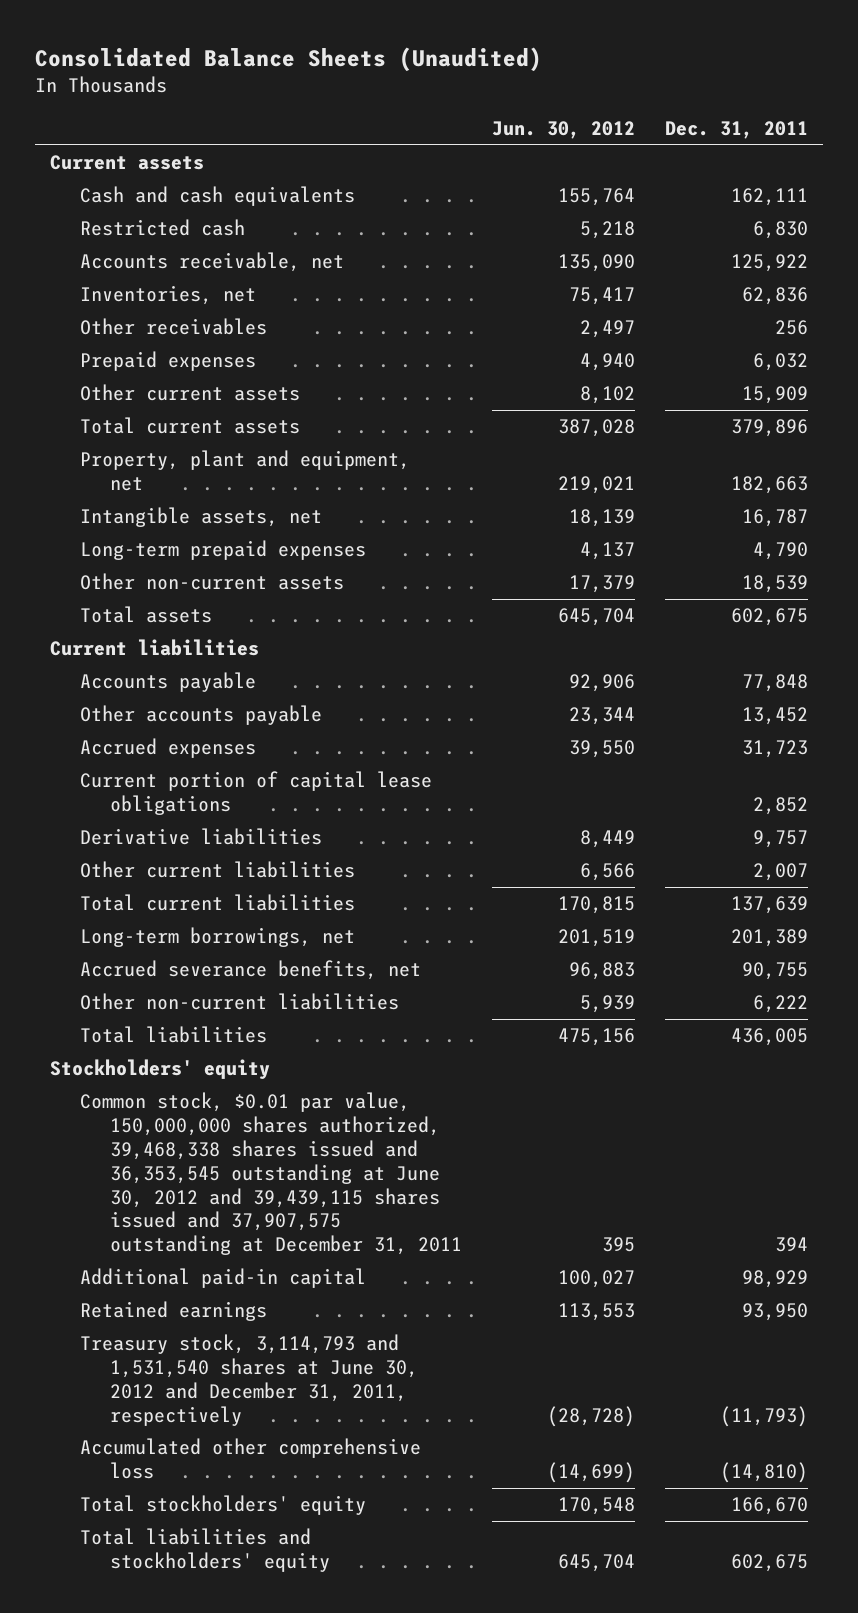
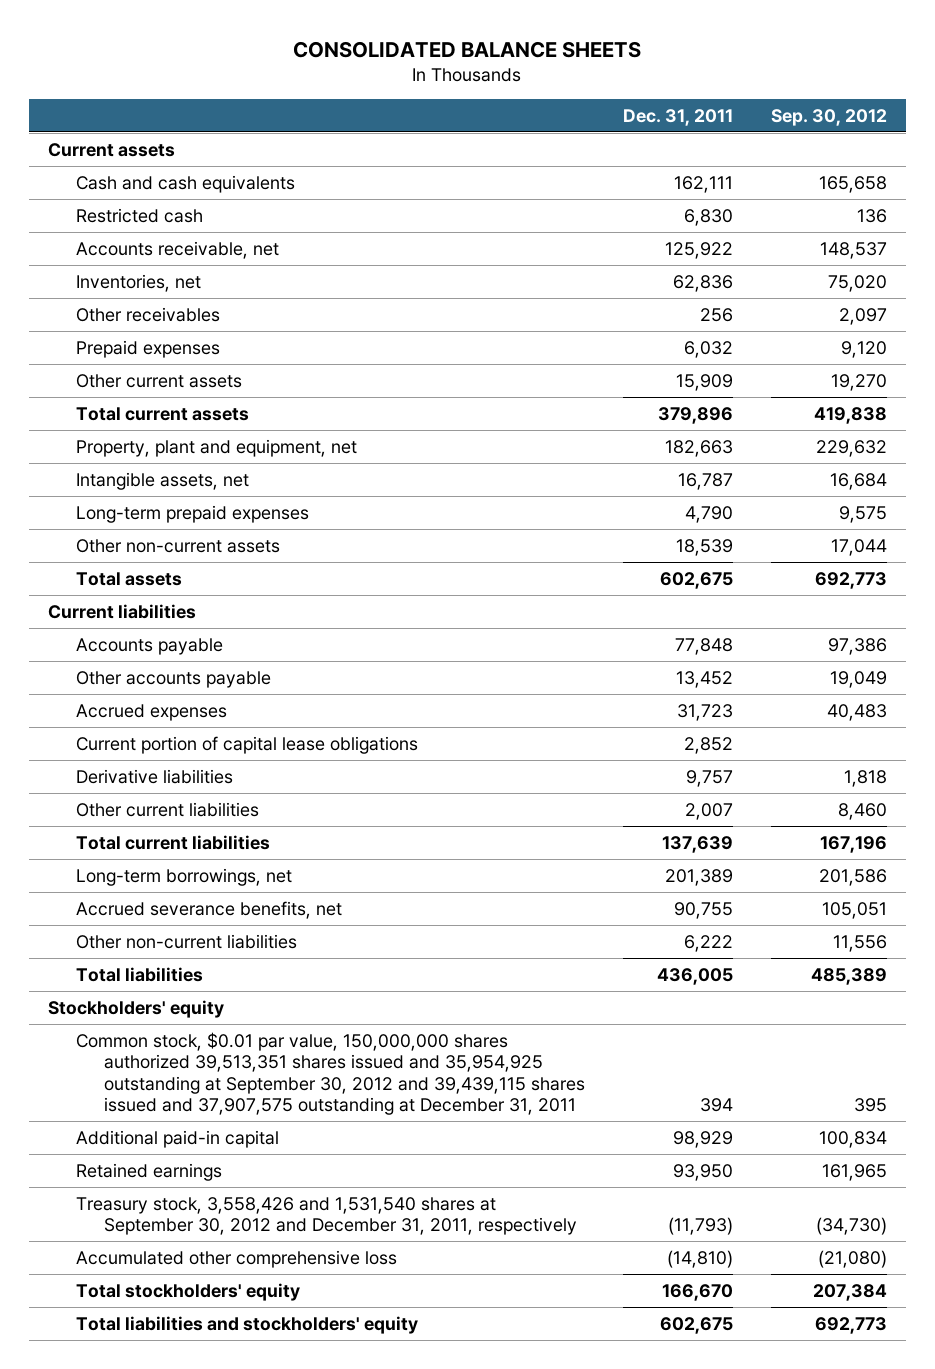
[35,46,543,72] Consolidated Balance Sheets (Unaudited) -> [293,40,642,58] CONSOLIDATED BALANCE SHEETS
[491,121,635,140] Jun. 30, 2012 -> none
none -> [771,108,888,126] Sep. 30, 2012
[80,1092,462,1256] Common stock, $0.01 par value, 150,000,000 shares authorized, 39,468,338 shares issued and 36,353,545 outstanding at June 30, 2012 and 39,439,115 shares issued and 37,907,575 outstanding at December 31, 2011 -> [76,1031,586,1116] Common stock, $0.01 par value, 150,000,000 shares authorized 39,513,351 shares issued and 35,954,925 outstanding at September 30, 2012 and 39,439,115 shares issued and 37,907,575 outstanding at December 31, 2011
[80,1334,418,1426] Treasury stock, 3,114,793 and 1,531,540 shares at June 30, 2012 and December 31, 2011, respectively -> [76,1196,578,1236] Treasury stock, 3,558,426 and 1,531,540 shares at September 30, 2012 and December 31, 2011, respectively

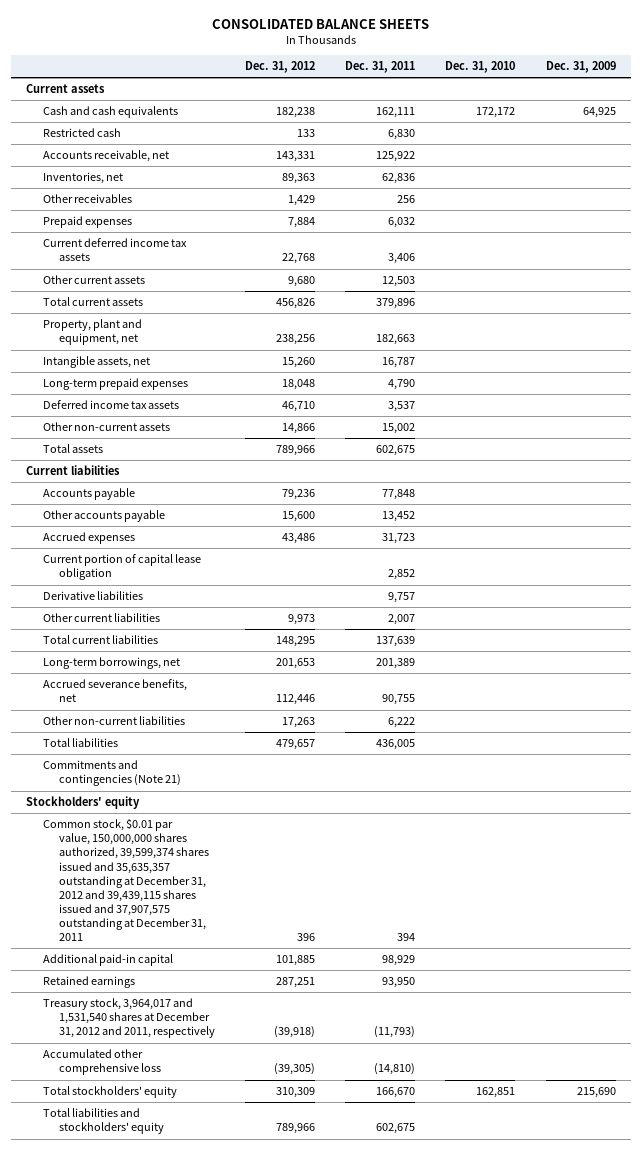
[771,108,888,126] Sep. 30, 2012 -> none
none -> [245,61,316,74] Dec. 31, 2012
none -> [445,61,516,74] Dec. 31, 2010
none -> [545,61,616,74] Dec. 31, 2009
none -> [42,238,187,262] Current deferred income tax assets
[676,373,734,391] 15,909 -> [382,276,416,288] 12,503
none -> [42,400,179,410] Deferred income tax assets
[676,538,734,556] 18,539 -> [382,423,416,435] 15,002
[76,735,419,754] Current portion of capital lease obligations -> [42,554,201,581] Current portion of capital lease obligation
none -> [42,760,182,787] Commitments and contingencies (Note 21)
[76,1031,586,1116] Common stock, $0.01 par value, 150,000,000 shares authorized 39,513,351 shares issued and 35,954,925 outstanding at September 30, 2012 and 39,439,115 shares issued and 37,907,575 outstanding at December 31, 2011 -> [42,818,210,941] Common stock, $0.01 par value, 150,000,000 shares authorized, 39,599,374 shares issued and 35,635,357 outstanding at December 31, 2012 and 39,439,115 shares issued and 37,907,575 outstanding at December 31, 2011
[76,1196,578,1236] Treasury stock, 3,558,426 and 1,531,540 shares at September 30, 2012 and December 31, 2011, respectively -> [42,998,216,1039] Treasury stock, 3,964,017 and 1,531,540 shares at December 31, 2012 and 2011, respectively

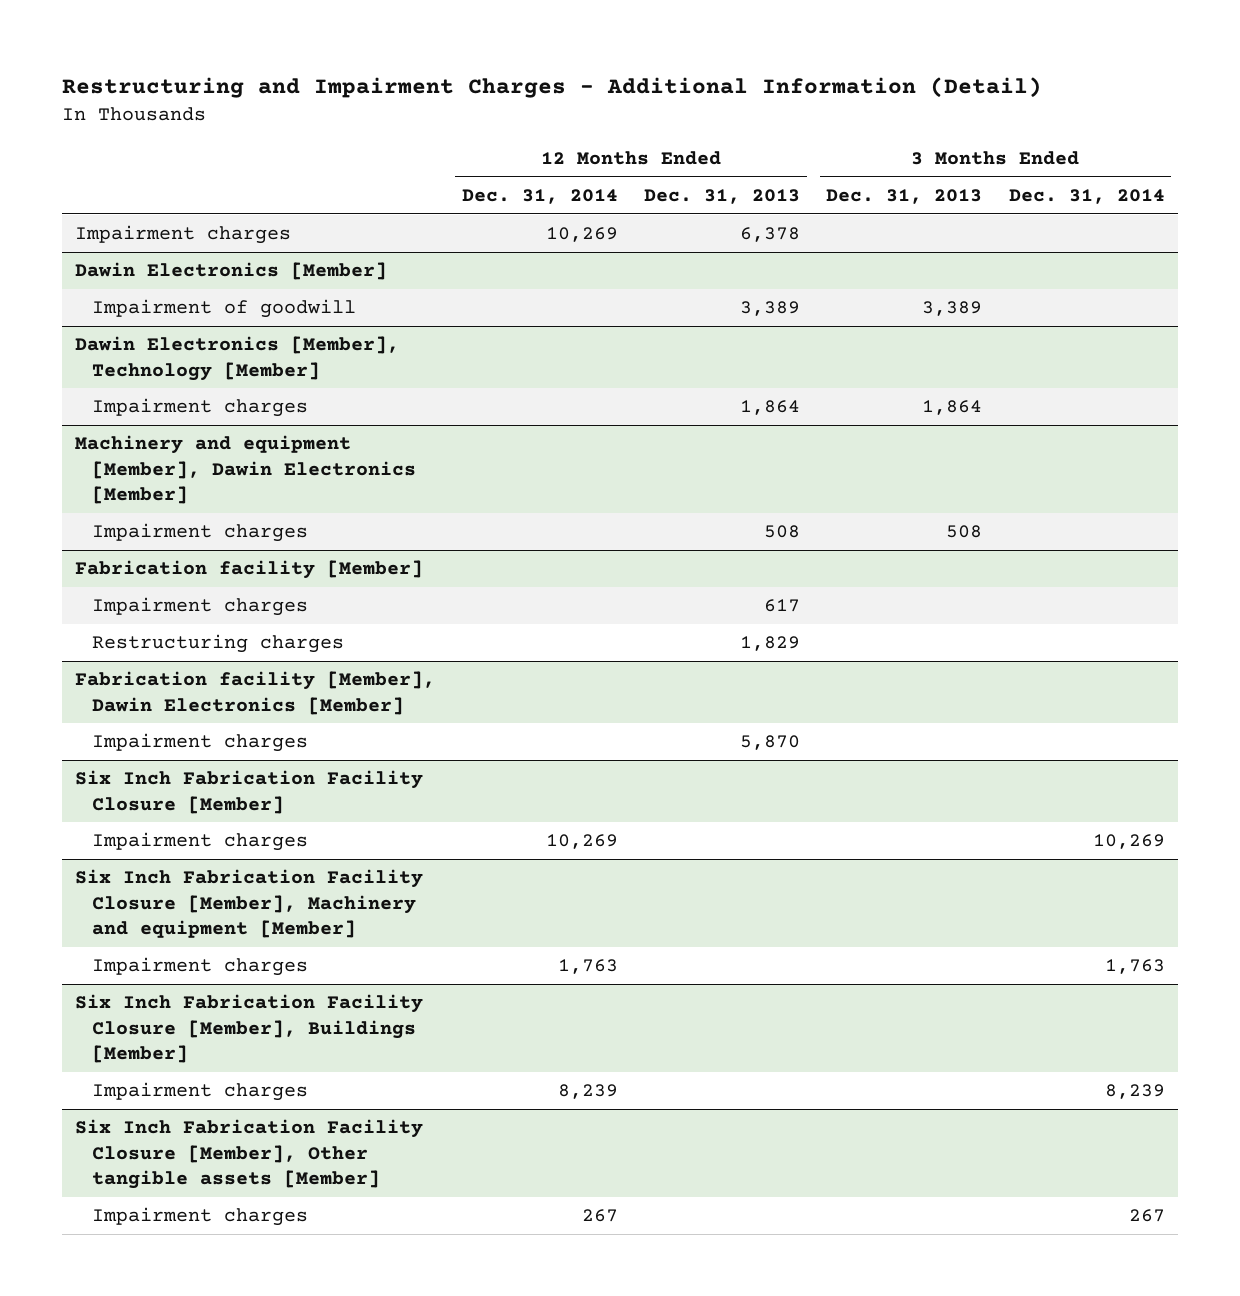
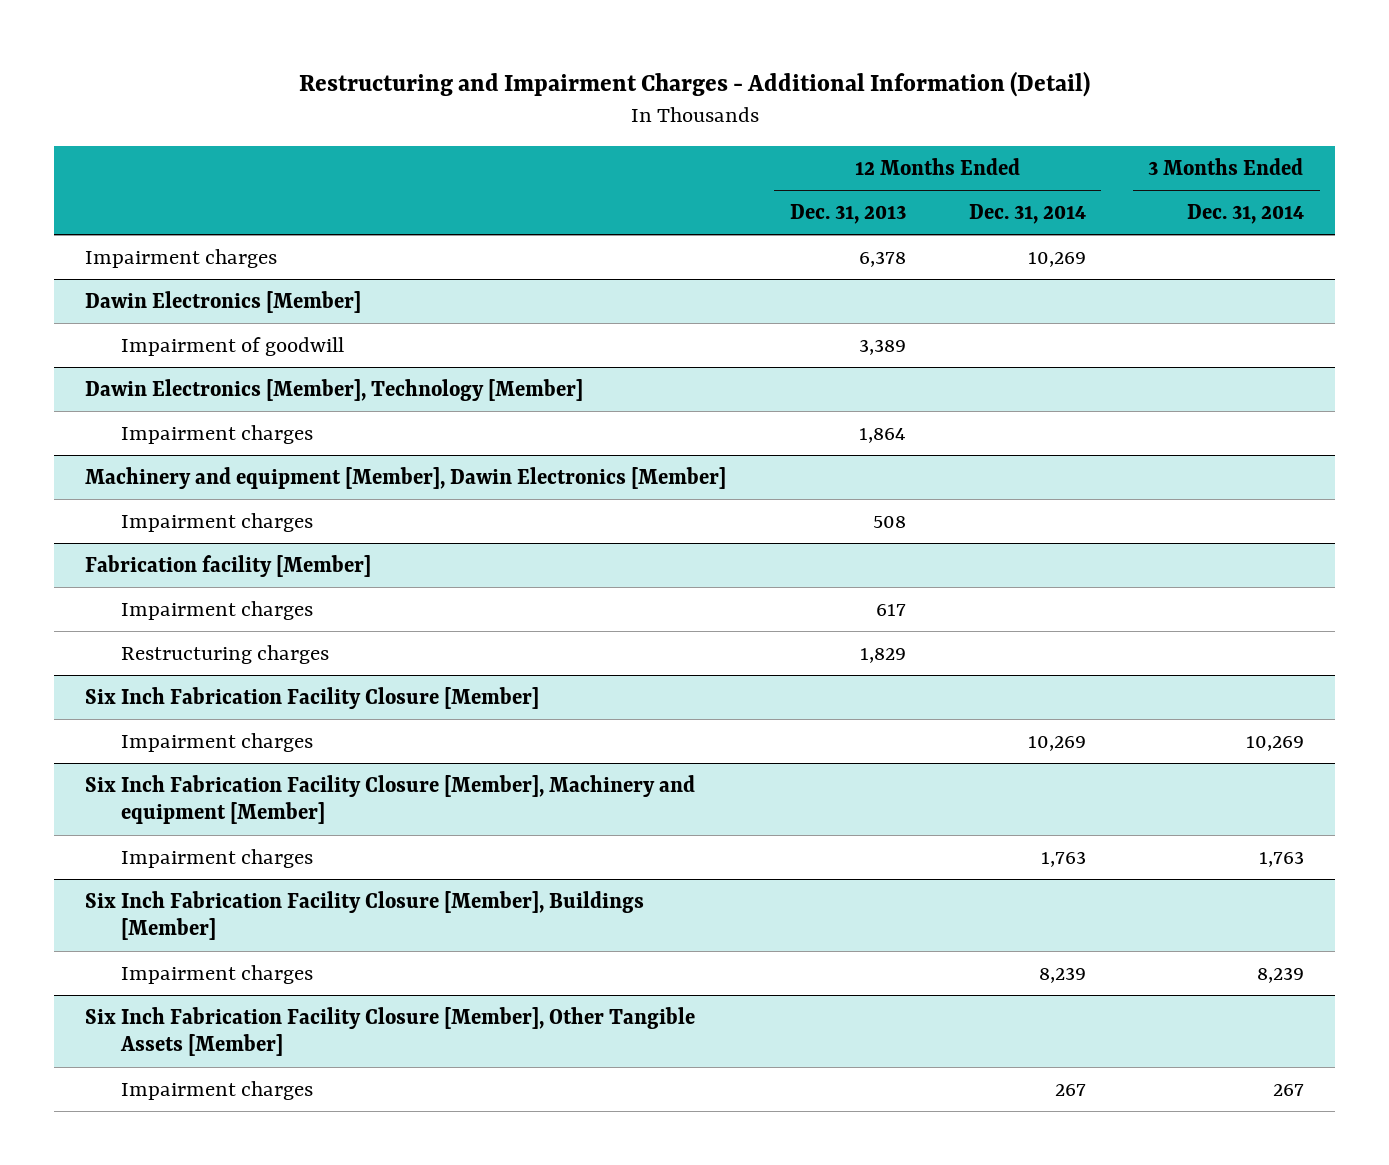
[826,189,983,205] Dec. 31, 2013 -> none
[75,671,436,715] Fabrication facility [Member], Dawin Electronics [Member] -> none
[91,733,308,753] Impairment charges -> none
[75,1119,424,1189] Six Inch Fabrication Facility Closure [Member], Other tangible assets [Member] -> [85,1006,696,1057] Six Inch Fabrication Facility Closure [Member], Other Tangible Assets [Member]

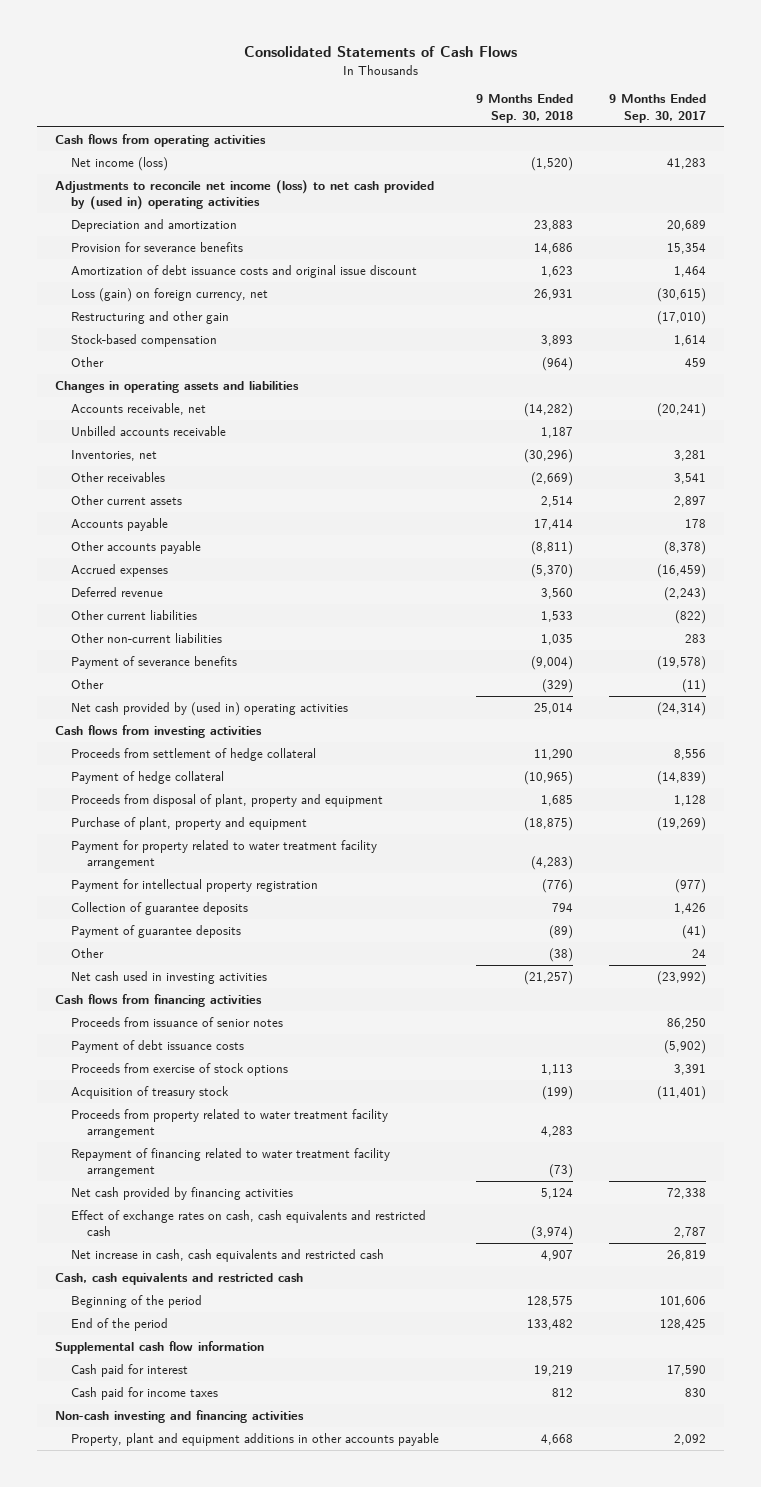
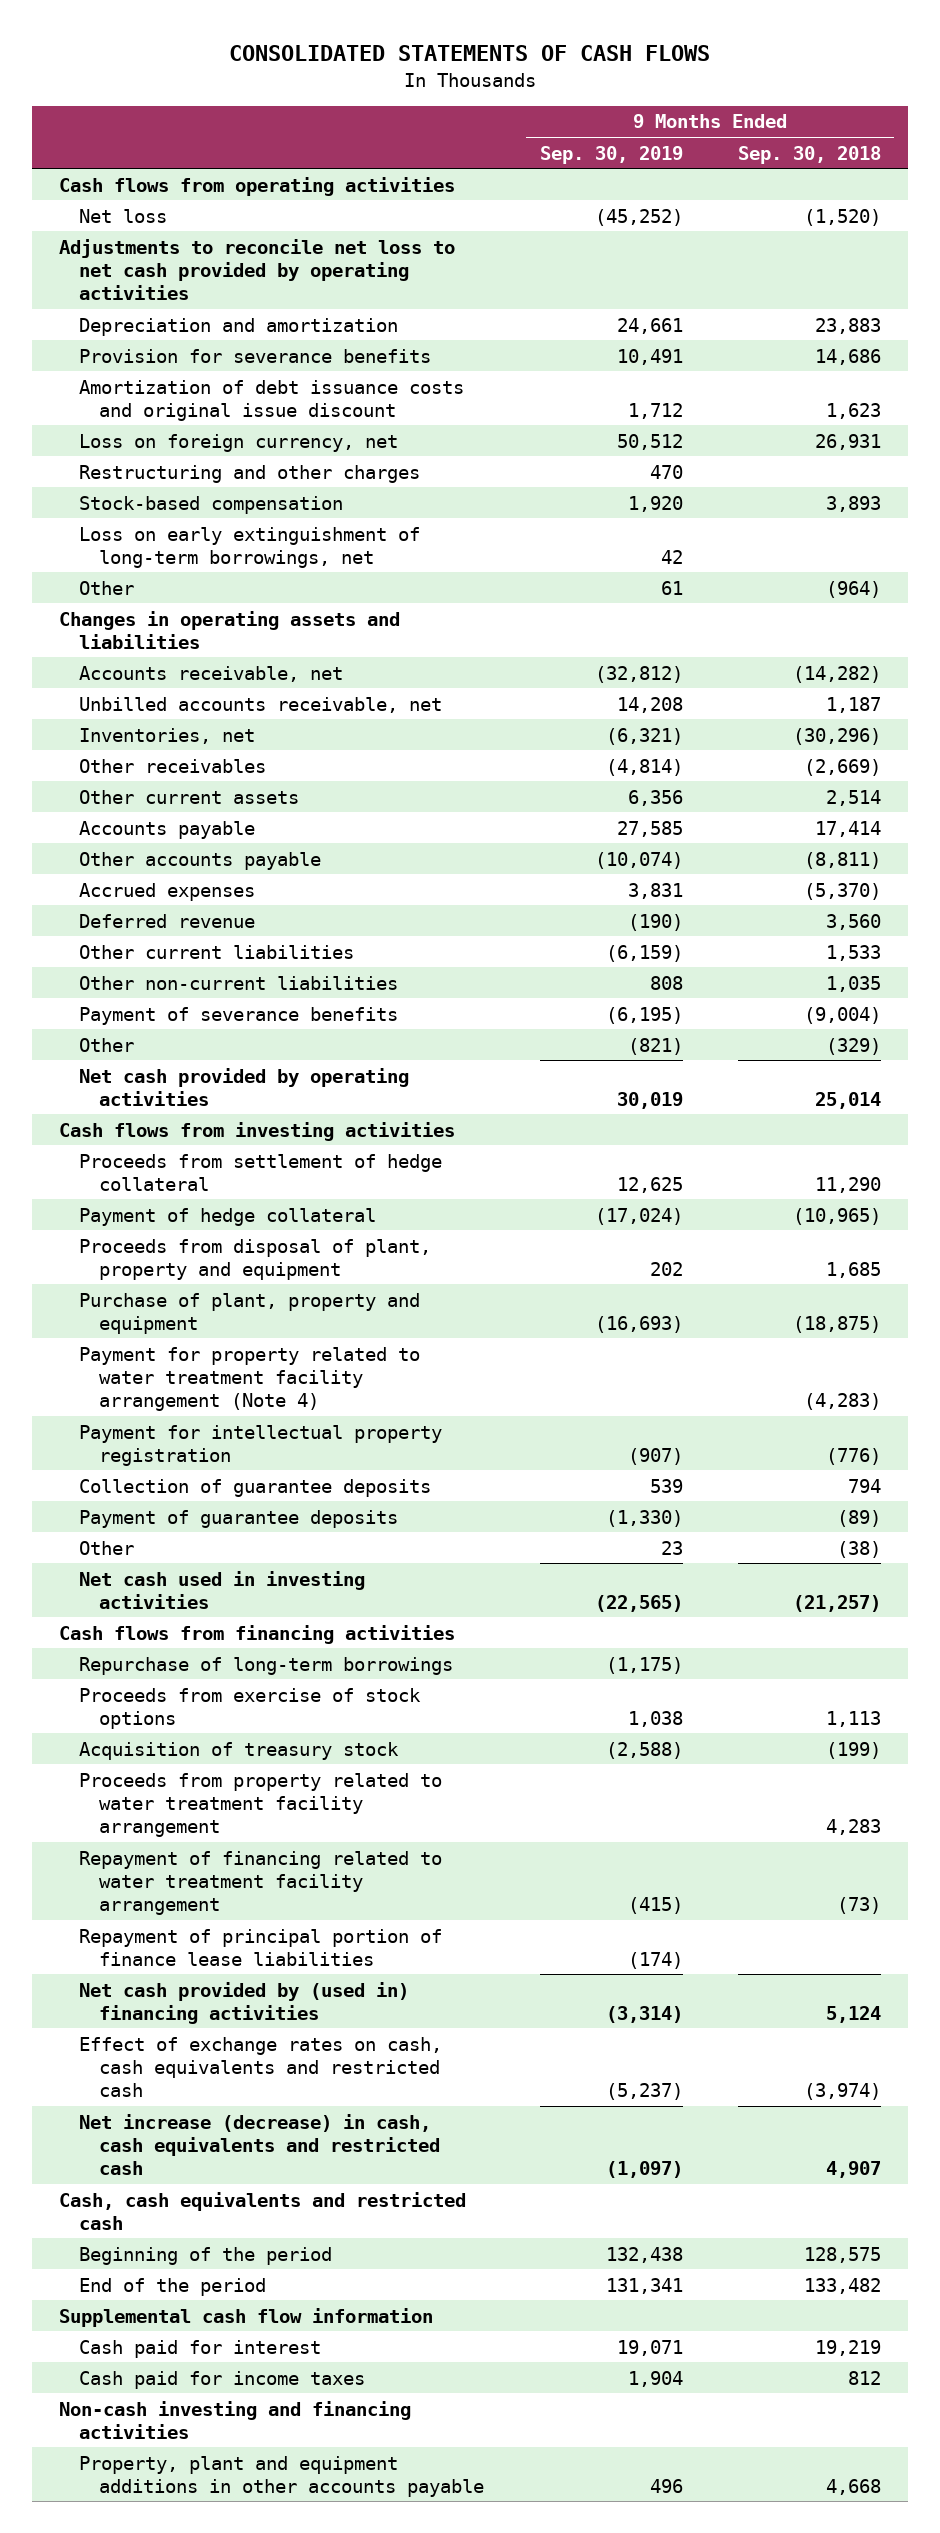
[243,46,517,58] Consolidated Statements of Cash Flows -> [229,45,711,62] CONSOLIDATED STATEMENTS OF CASH FLOWS
[608,94,706,123] 9 Months Ended Sep. 30, 2017 -> none
none -> [539,145,683,164] Sep. 30, 2019
[71,157,169,172] Net income (loss) -> [79,208,168,223] Net loss
[55,180,435,211] Adjustments to reconcile net income (loss) to net cash provided by (used in) operating activities -> [59,238,456,300] Adjustments to reconcile net loss to net cash provided by operating activities
[71,288,269,303] Loss (gain) on foreign currency, net -> [79,433,399,452] Loss on foreign currency, net
[71,311,230,325] Restructuring and other gain -> [79,464,421,483] Restructuring and other charges
none -> [79,526,421,568] Loss on early extinguishment of long-term borrowings, net
[71,426,227,437] Unbilled accounts receivable -> [79,696,443,713] Unbilled accounts receivable, net
[71,702,349,717] Net cash provided by (used in) operating activities -> [79,1067,410,1106] Net cash provided by operating activities
[71,840,378,870] Payment for property related to water treatment facility arrangement -> [79,1346,421,1411] Payment for property related to water treatment facility arrangement (Note 4)
[71,1017,284,1028] Proceeds from issuance of senior notes -> none
[71,1040,245,1054] Payment of debt issuance costs -> none
none -> [79,1656,454,1675] Repurchase of long-term borrowings
none -> [79,1928,443,1966] Repayment of principal portion of finance lease liabilities
[71,1187,294,1201] Net cash provided by financing activities -> [79,1981,410,2024] Net cash provided by (used in) financing activities
[71,1249,385,1263] Net increase in cash, cash equivalents and restricted cash -> [79,2113,441,2175] Net increase (decrease) in cash, cash equivalents and restricted cash

